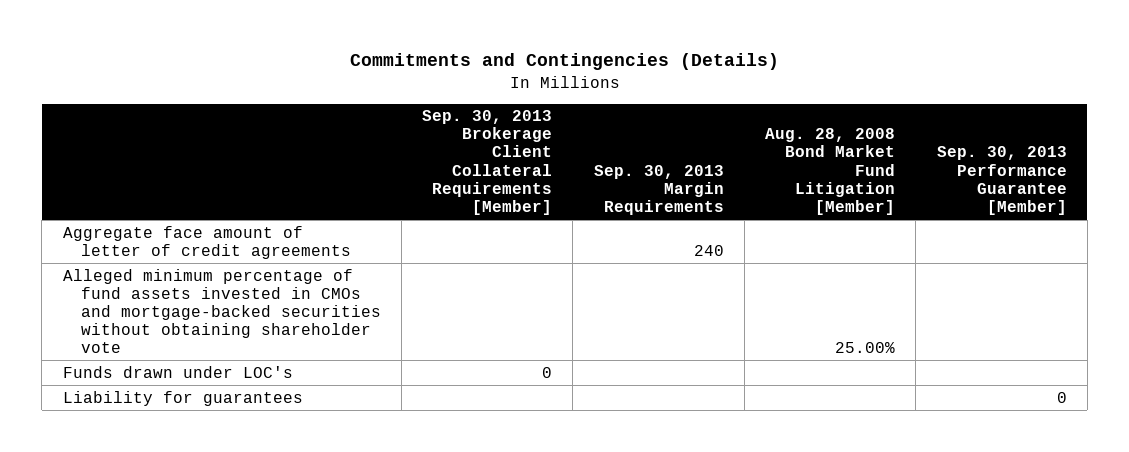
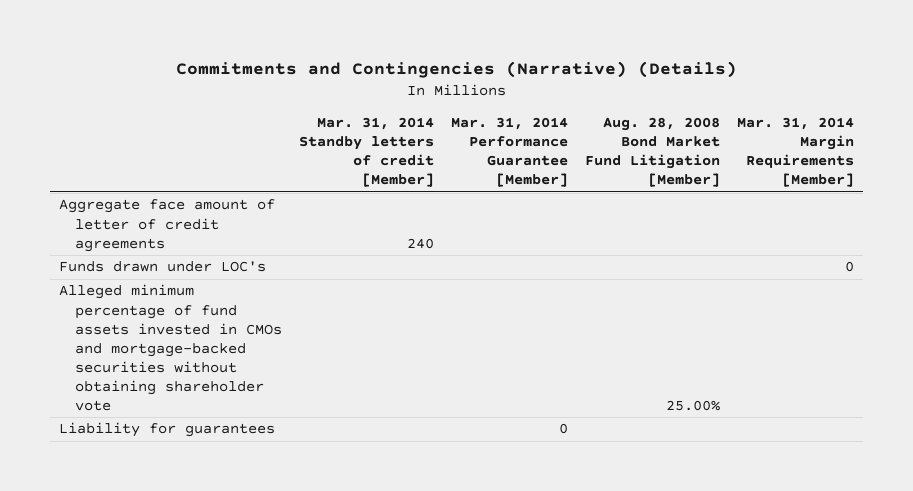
[349,53,779,71] Commitments and Contingencies (Details) -> [175,61,737,79] Commitments and Contingencies (Narrative) (Details)
[422,110,553,216] Sep. 30, 2013 Brokerage Client Collateral Requirements [Member] -> none
[593,164,724,216] Sep. 30, 2013 Margin Requirements -> none
[936,146,1067,216] Sep. 30, 2013 Performance Guarantee [Member] -> none
none -> [298,116,434,188] Mar. 31, 2014 Standby letters of credit [Member]
none -> [451,116,569,188] Mar. 31, 2014 Performance Guarantee [Member]
none -> [737,116,855,188] Mar. 31, 2014 Margin Requirements [Member]
[62,268,381,354] Alleged minimum percentage of fund assets invested in CMOs and mortgage-backed securities without obtaining shareholder vote -> [58,284,282,411] Alleged minimum percentage of fund assets invested in CMOs and mortgage-backed securities without obtaining shareholder vote

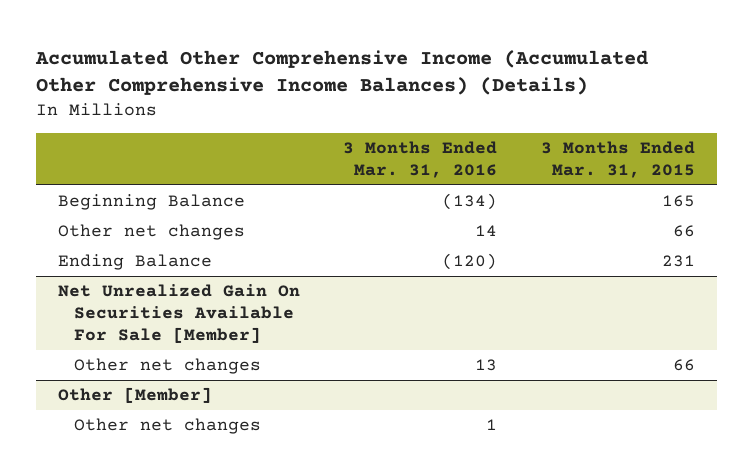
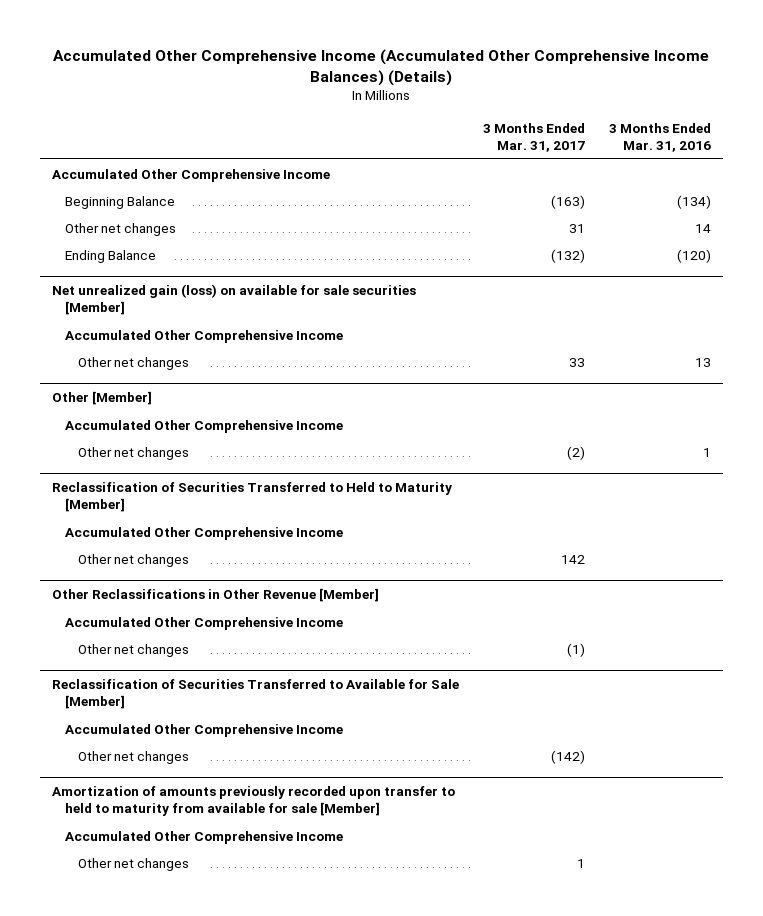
[541,141,696,179] 3 Months Ended Mar. 31, 2015 -> none
none -> [482,122,585,152] 3 Months Ended Mar. 31, 2017
none -> [51,168,330,182] Accumulated Other Comprehensive Income
[57,283,300,344] Net Unrealized Gain On Securities Available For Sale [Member] -> [51,284,416,316] Net unrealized gain (loss) on available for sale securities [Member]
none -> [64,329,343,343] Accumulated Other Comprehensive Income
none -> [64,419,343,433] Accumulated Other Comprehensive Income
none -> [51,482,452,513] Reclassification of Securities Transferred to Held to Maturity [Member]
none -> [64,526,343,540] Accumulated Other Comprehensive Income
none -> [77,553,189,567] Other net changes
none -> [51,588,379,603] Other Reclassifications in Other Revenue [Member]
none -> [64,616,343,630] Accumulated Other Comprehensive Income
none -> [77,643,189,657] Other net changes
none -> [51,679,459,710] Reclassification of Securities Transferred to Available for Sale [Member]
none -> [64,723,343,737] Accumulated Other Comprehensive Income
none -> [77,750,189,764] Other net changes
none -> [51,786,455,817] Amortization of amounts previously recorded upon transfer to held to maturity from available for sale [Member]
none -> [64,830,343,844] Accumulated Other Comprehensive Income
none -> [77,857,189,871] Other net changes

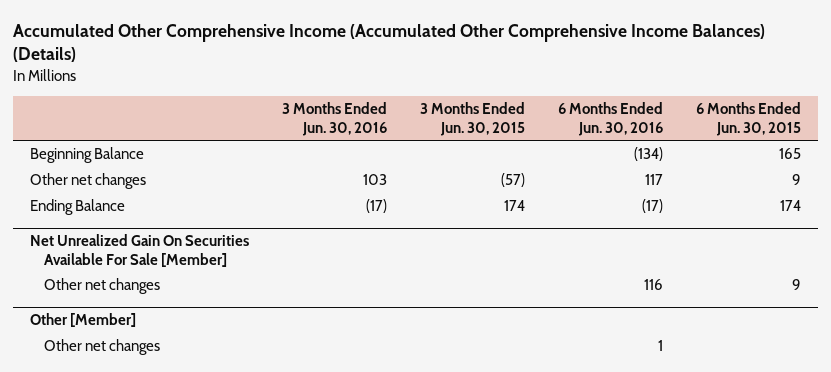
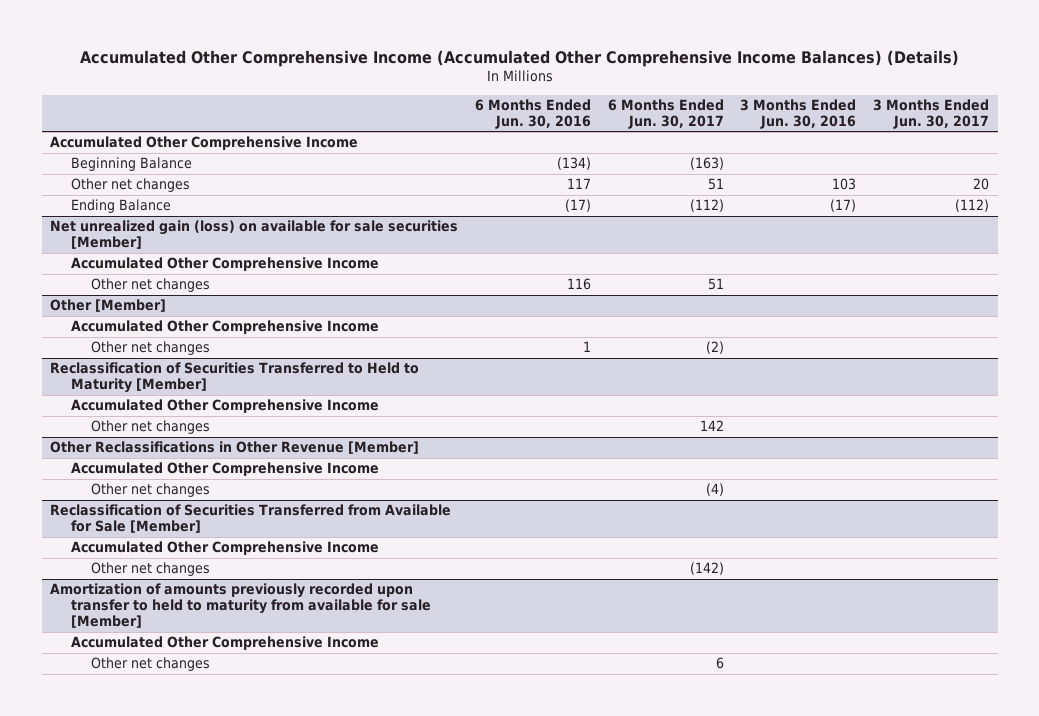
[420,102,526,136] 3 Months Ended Jun. 30, 2015 -> none
[696,102,802,136] 6 Months Ended Jun. 30, 2015 -> none
none -> [607,99,724,129] 6 Months Ended Jun. 30, 2017
none -> [873,99,990,129] 3 Months Ended Jun. 30, 2017
none -> [50,136,359,151] Accumulated Other Comprehensive Income
[29,234,249,267] Net Unrealized Gain On Securities Available For Sale [Member] -> [50,220,459,250] Net unrealized gain (loss) on available for sale securities [Member]
none -> [70,257,379,272] Accumulated Other Comprehensive Income
none -> [70,320,379,335] Accumulated Other Comprehensive Income
none -> [50,362,420,394] Reclassification of Securities Transferred to Held to Maturity [Member]
none -> [70,399,379,414] Accumulated Other Comprehensive Income
none -> [91,420,211,435] Other net changes
none -> [50,441,420,455] Other Reclassifications in Other Revenue [Member]
none -> [70,462,379,477] Accumulated Other Comprehensive Income
none -> [91,483,211,498] Other net changes
none -> [50,504,452,534] Reclassification of Securities Transferred from Available for Sale [Member]
none -> [70,541,379,556] Accumulated Other Comprehensive Income
none -> [91,562,211,577] Other net changes
none -> [50,583,431,629] Amortization of amounts previously recorded upon transfer to held to maturity from available for sale [Member]
none -> [70,636,379,651] Accumulated Other Comprehensive Income
none -> [91,657,211,672] Other net changes

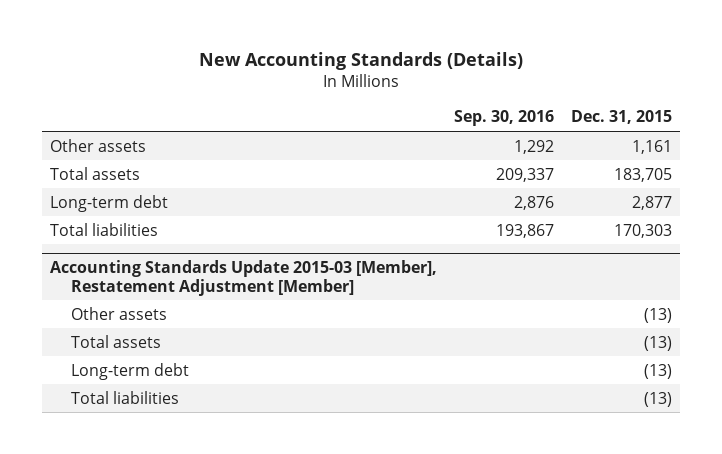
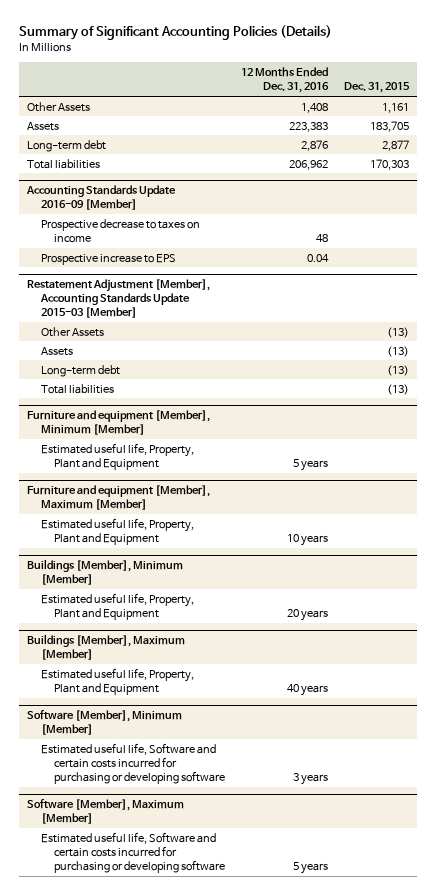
[198,52,523,71] New Accounting Standards (Details) -> [19,25,333,41] Summary of Significant Accounting Policies (Details)
[453,110,554,127] Sep. 30, 2016 -> none
none -> [241,67,330,94] 12 Months Ended Dec. 31, 2016
[50,138,147,152] Other assets -> [26,101,90,112] Other Assets
[50,166,141,180] Total assets -> [26,121,59,131] Assets
none -> [25,184,176,211] Accounting Standards Update 2016-09 [Member]
none -> [40,218,200,244] Prospective decrease to taxes on income
none -> [40,253,176,265] Prospective increase to EPS
[50,260,438,296] Accounting Standards Update 2015-03 [Member], Restatement Adjustment [Member] -> [26,278,210,319] Restatement Adjustment [Member], Accounting Standards Update 2015-03 [Member]
[71,306,168,320] Other assets -> [40,326,104,337] Other Assets
[71,334,162,348] Total assets -> [40,346,73,356] Assets
none -> [26,409,210,436] Furniture and equipment [Member], Minimum [Member]
none -> [40,442,194,471] Estimated useful life, Property, Plant and Equipment
none -> [26,484,210,511] Furniture and equipment [Member], Maximum [Member]
none -> [40,517,194,546] Estimated useful life, Property, Plant and Equipment
none -> [26,558,183,586] Buildings [Member], Minimum [Member]
none -> [40,592,194,621] Estimated useful life, Property, Plant and Equipment
none -> [26,633,185,661] Buildings [Member], Maximum [Member]
none -> [40,667,194,696] Estimated useful life, Property, Plant and Equipment
none -> [26,709,182,736] Software [Member], Minimum [Member]
none -> [40,742,226,785] Estimated useful life, Software and certain costs incurred for purchasing or developing software
none -> [26,798,184,825] Software [Member], Maximum [Member]
none -> [40,831,226,874] Estimated useful life, Software and certain costs incurred for purchasing or developing software

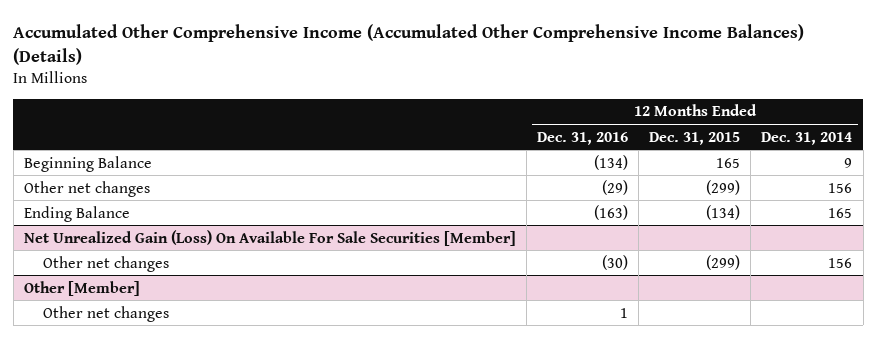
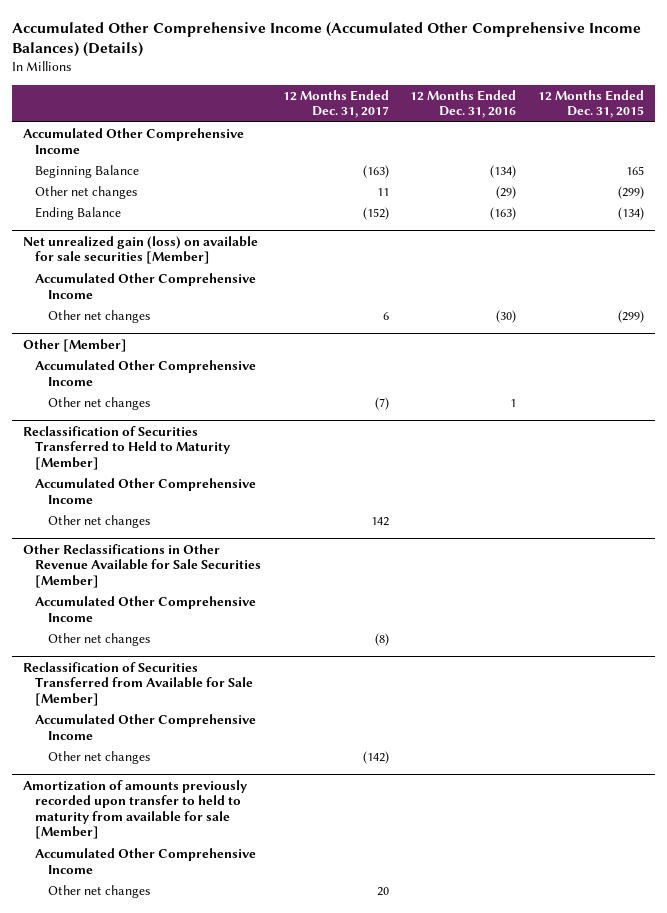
[761,131,853,145] Dec. 31, 2014 -> none
none -> [282,89,389,119] 12 Months Ended Dec. 31, 2017
none -> [22,127,244,154] Accumulated Other Comprehensive Income
[23,229,516,246] Net Unrealized Gain (Loss) On Available For Sale Securities [Member] -> [22,235,258,265] Net unrealized gain (loss) on available for sale securities [Member]
none -> [35,272,257,299] Accumulated Other Comprehensive Income
none -> [35,359,257,386] Accumulated Other Comprehensive Income
none -> [22,425,231,470] Reclassification of Securities Transferred to Held to Maturity [Member]
none -> [35,477,257,504] Accumulated Other Comprehensive Income
none -> [47,514,150,528] Other net changes
none -> [22,543,262,588] Other Reclassifications in Other Revenue Available for Sale Securities [Member]
none -> [35,595,257,622] Accumulated Other Comprehensive Income
none -> [47,632,150,646] Other net changes
none -> [22,661,254,706] Reclassification of Securities Transferred from Available for Sale [Member]
none -> [35,713,257,740] Accumulated Other Comprehensive Income
none -> [47,750,150,764] Other net changes
none -> [22,779,247,840] Amortization of amounts previously recorded upon transfer to held to maturity from available for sale [Member]
none -> [35,847,257,874] Accumulated Other Comprehensive Income
none -> [47,884,150,898] Other net changes

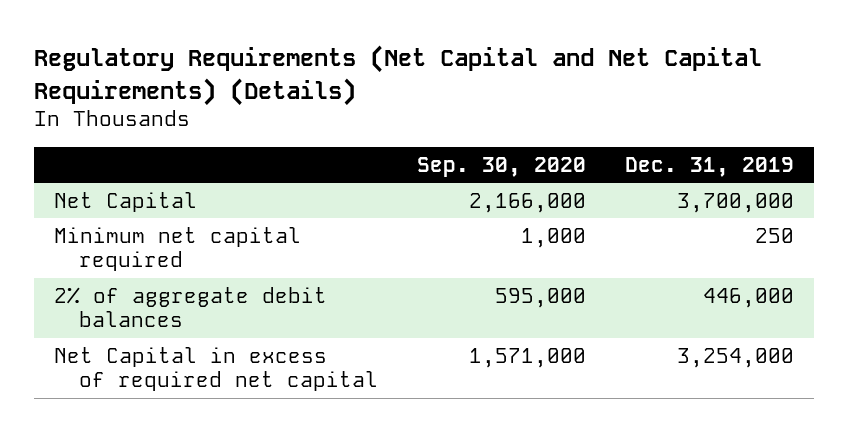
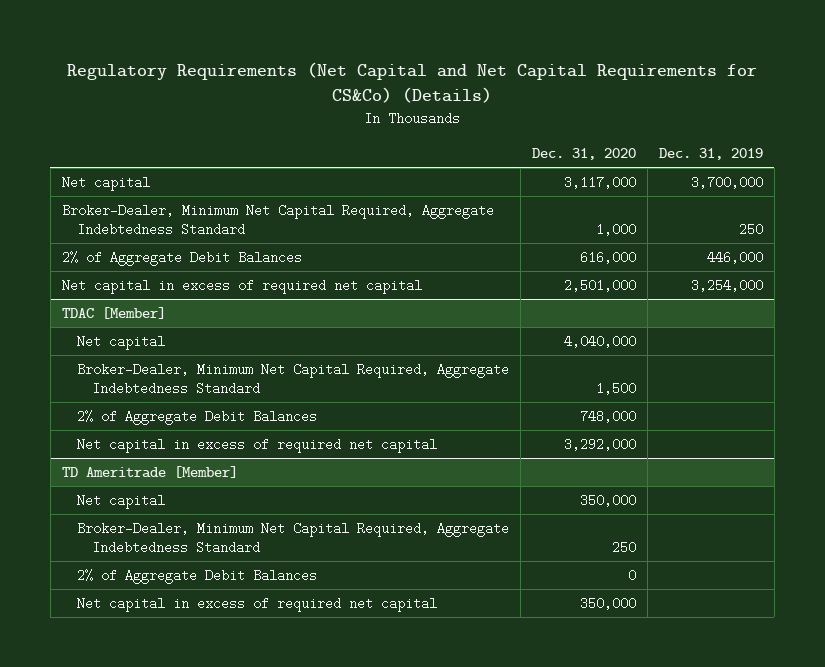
[34,45,763,106] Regulatory Requirements (Net Capital and Net Capital Requirements) (Details) -> [67,61,758,103] Regulatory Requirements (Net Capital and Net Capital Requirements for CS&Co) (Details)
[417,157,587,178] Sep. 30, 2020 -> none
none -> [532,147,637,160] Dec. 31, 2020
[53,191,197,212] Net Capital -> [61,176,150,192] Net capital
[53,226,301,272] Minimum net capital required -> [61,204,494,237] Broker-Dealer, Minimum Net Capital Required, Aggregate Indebtedness Standard
[53,286,327,328] 2% of aggregate debit balances -> [61,251,302,267] 2% of Aggregate Debit Balances
[53,346,378,392] Net Capital in excess of required net capital -> [61,279,422,295] Net capital in excess of required net capital
none -> [61,307,166,320] TDAC [Member]
none -> [77,335,166,351] Net capital
none -> [77,363,510,396] Broker-Dealer, Minimum Net Capital Required, Aggregate Indebtedness Standard
none -> [77,410,318,426] 2% of Aggregate Debit Balances
none -> [77,438,438,454] Net capital in excess of required net capital
none -> [61,466,238,479] TD Ameritrade [Member]
none -> [77,494,166,510] Net capital
none -> [77,522,510,555] Broker-Dealer, Minimum Net Capital Required, Aggregate Indebtedness Standard
none -> [77,569,318,585] 2% of Aggregate Debit Balances
none -> [77,597,438,613] Net capital in excess of required net capital

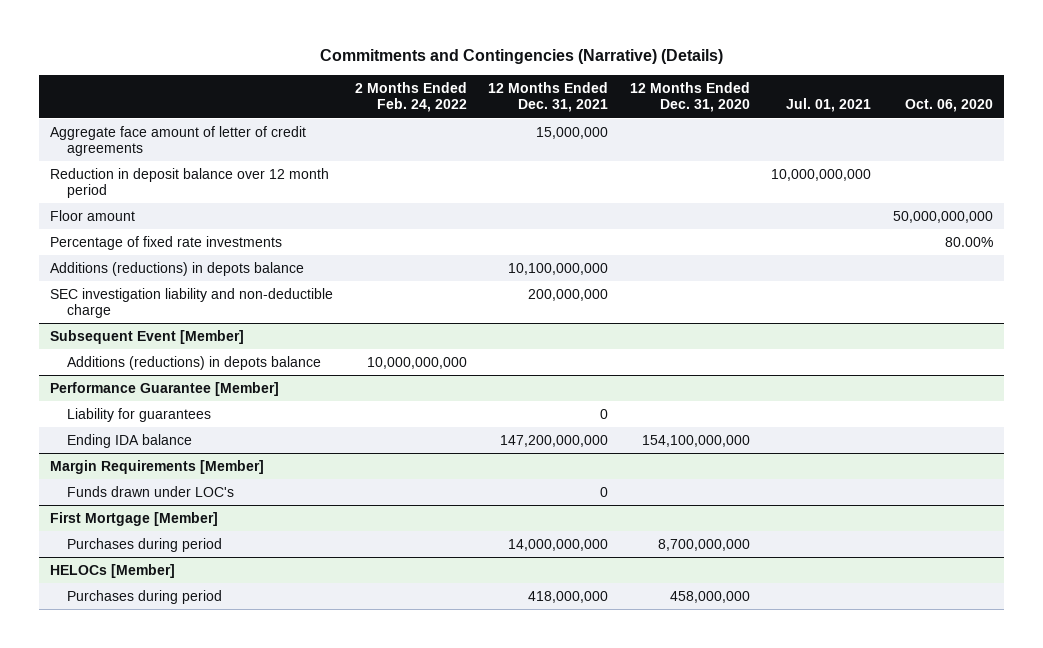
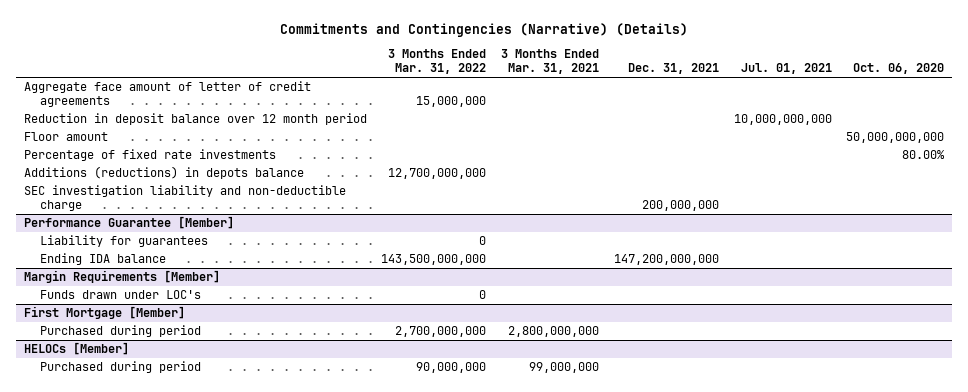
[354,82,467,113] 2 Months Ended Feb. 24, 2022 -> none
[488,82,609,113] 12 Months Ended Dec. 31, 2021 -> none
[629,82,750,113] 12 Months Ended Dec. 31, 2020 -> none
none -> [388,49,487,75] 3 Months Ended Mar. 31, 2022
none -> [501,49,600,75] 3 Months Ended Mar. 31, 2021
none -> [627,63,719,75] Dec. 31, 2021
[50,329,245,344] Subsequent Event [Member] -> none
[67,355,322,370] Additions (reductions) in depots balance -> none
[67,537,223,552] Purchases during period -> [39,325,201,338] Purchased during period
[67,589,223,604] Purchases during period -> [39,361,201,374] Purchased during period

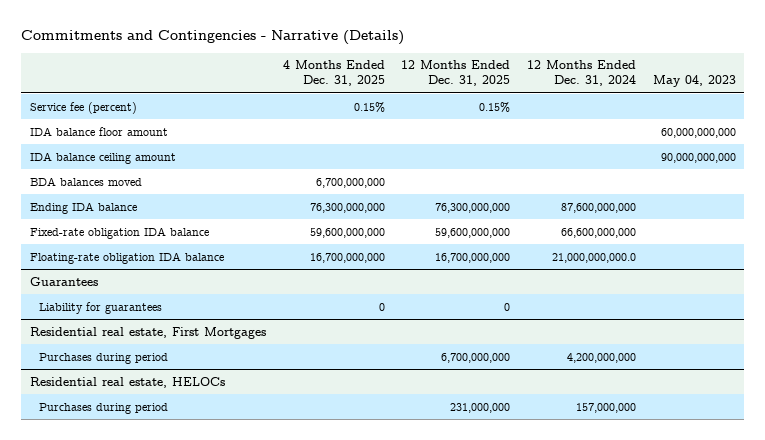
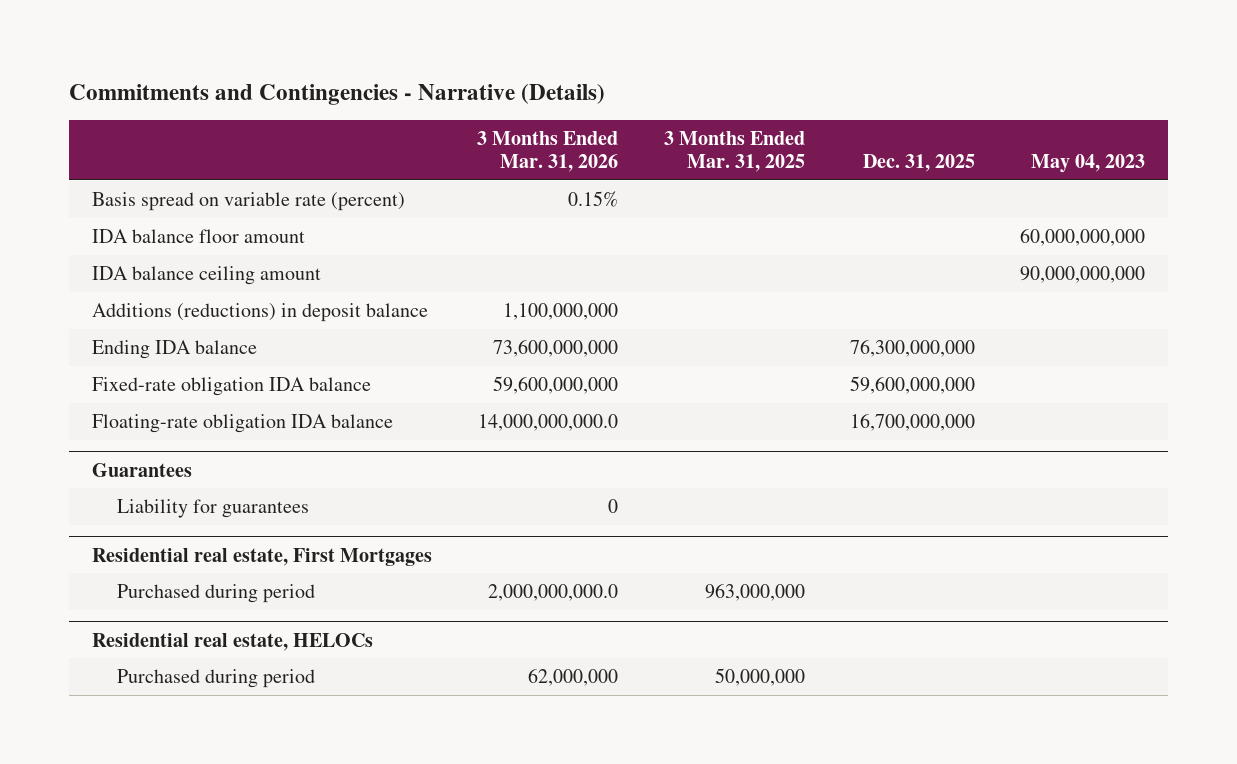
[282,60,385,87] 4 Months Ended Dec. 31, 2025 -> none
[401,60,511,87] 12 Months Ended Dec. 31, 2025 -> none
[526,60,636,87] 12 Months Ended Dec. 31, 2024 -> none
none -> [477,131,619,173] 3 Months Ended Mar. 31, 2026
none -> [663,131,805,173] 3 Months Ended Mar. 31, 2025
none -> [863,154,976,173] Dec. 31, 2025
[29,101,137,114] Service fee (percent) -> [91,191,405,211] Basis spread on variable rate (percent)
[29,176,142,186] BDA balances moved -> [91,302,428,322] Additions (reductions) in deposit balance
[38,352,168,364] Purchases during period -> [117,583,316,603] Purchased during period
[38,402,168,414] Purchases during period -> [117,668,316,688] Purchased during period

